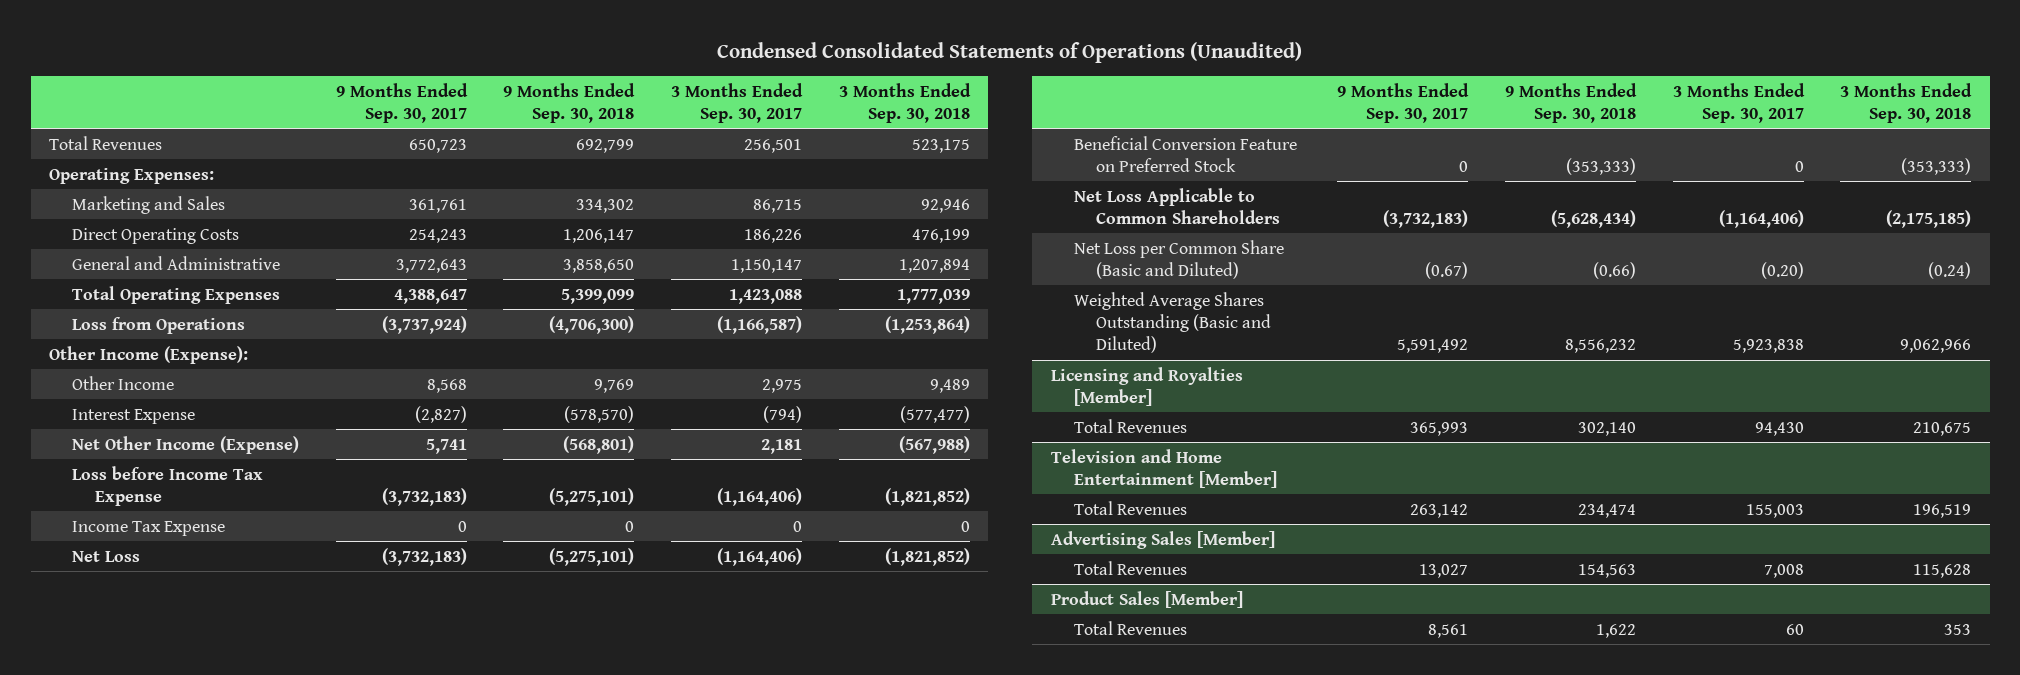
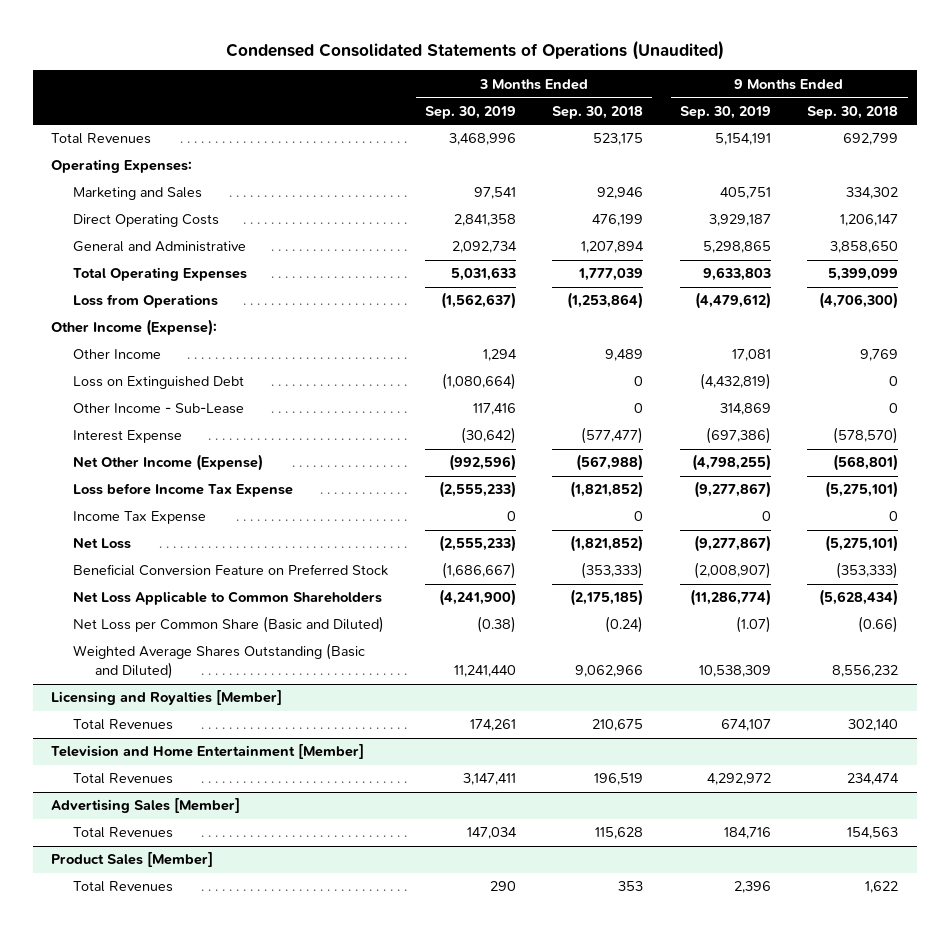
[335,82,468,123] 9 Months Ended Sep. 30, 2017 -> none
[671,82,804,123] 3 Months Ended Sep. 30, 2017 -> none
none -> [424,105,516,119] Sep. 30, 2019
none -> [679,105,771,119] Sep. 30, 2019
none -> [73,376,245,390] Loss on Extinguished Debt
none -> [73,403,245,415] Other Income - Sub-Lease

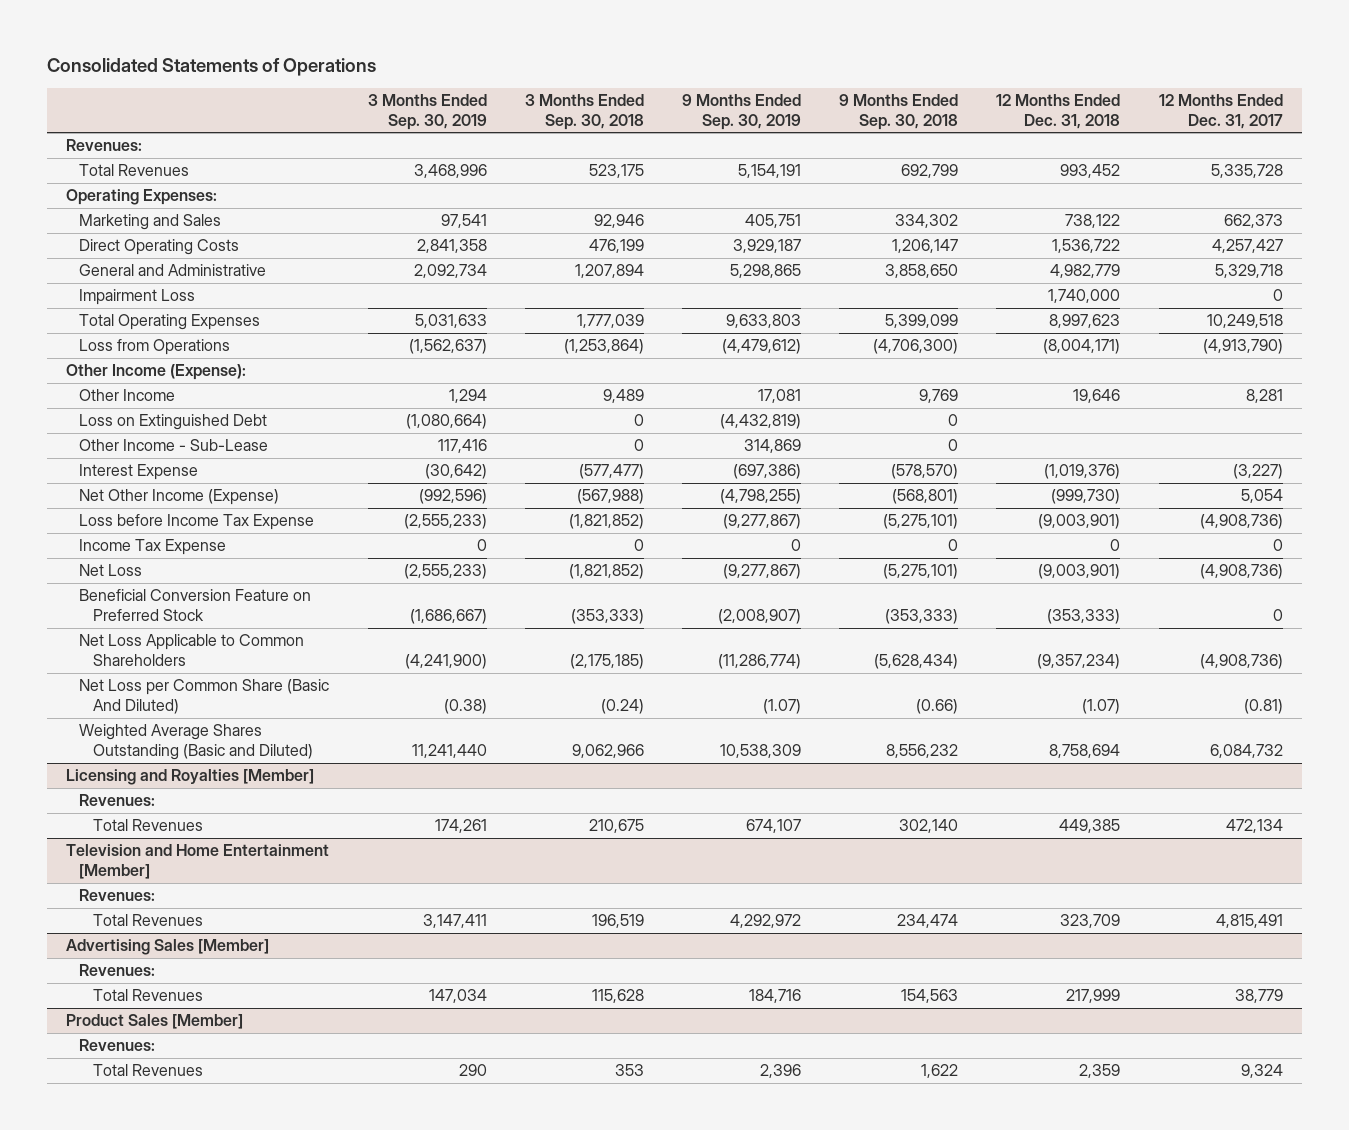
[225,39,724,60] Condensed Consolidated Statements of Operations (Unaudited) -> [47,57,377,76] Consolidated Statements of Operations
none -> [996,94,1121,129] 12 Months Ended Dec. 31, 2018
none -> [1158,94,1283,129] 12 Months Ended Dec. 31, 2017
none -> [66,139,143,152] Revenues:
none -> [79,289,196,306] Impairment Loss
[73,616,385,634] Net Loss per Common Share (Basic and Diluted) -> [79,679,330,714] Net Loss per Common Share (Basic And Diluted)
none -> [79,794,156,807] Revenues:
none -> [79,889,156,902] Revenues:
none -> [79,964,156,977] Revenues:
none -> [79,1039,156,1052] Revenues:

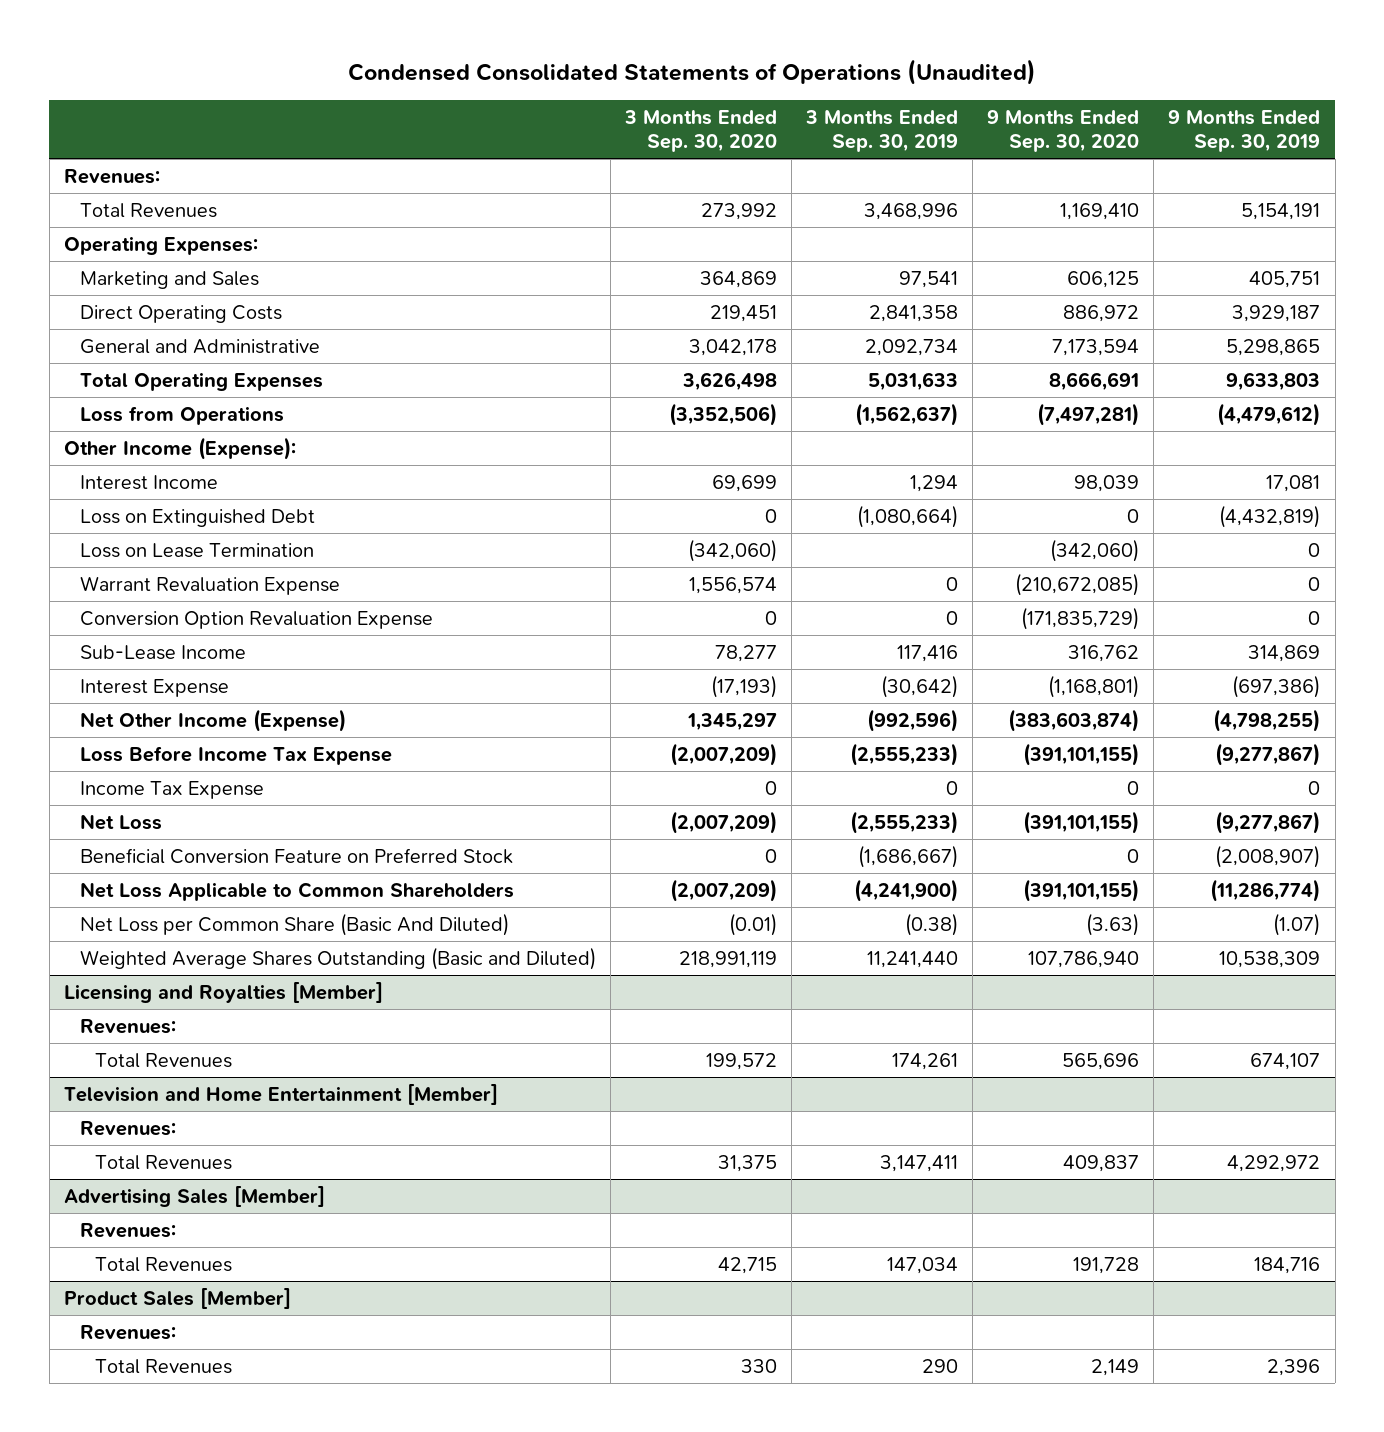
[47,57,377,76] Consolidated Statements of Operations -> [348,59,1037,86] Condensed Consolidated Statements of Operations (Unaudited)
[524,94,644,130] 3 Months Ended Sep. 30, 2018 -> none
[839,94,959,130] 9 Months Ended Sep. 30, 2018 -> none
[996,94,1121,129] 12 Months Ended Dec. 31, 2018 -> none
[1158,94,1283,129] 12 Months Ended Dec. 31, 2017 -> none
none -> [623,109,777,153] 3 Months Ended Sep. 30, 2020
none -> [987,109,1140,153] 9 Months Ended Sep. 30, 2020
[79,289,196,306] Impairment Loss -> none
[79,389,176,402] Other Income -> [79,474,218,490] Interest Income
none -> [79,542,314,558] Loss on Lease Termination
none -> [79,575,340,595] Warrant Revaluation Expense
none -> [79,610,433,629] Conversion Option Revaluation Expense
[79,439,269,452] Other Income - Sub-Lease -> [79,644,246,660] Sub-Lease Income
[79,514,315,531] Loss before Income Tax Expense -> [79,745,392,765] Loss Before Income Tax Expense

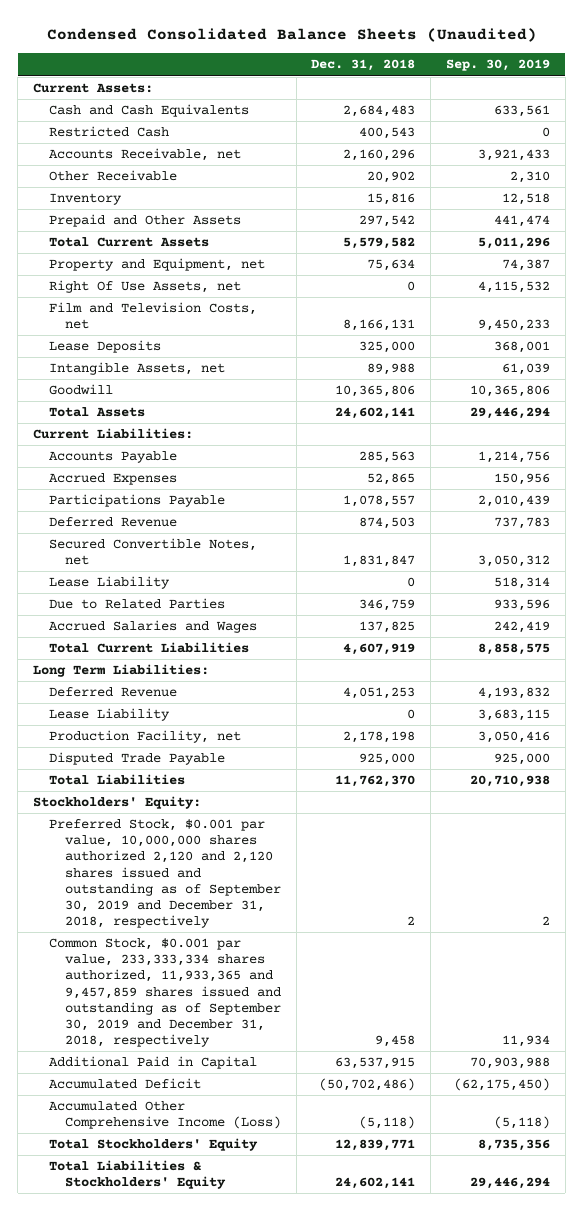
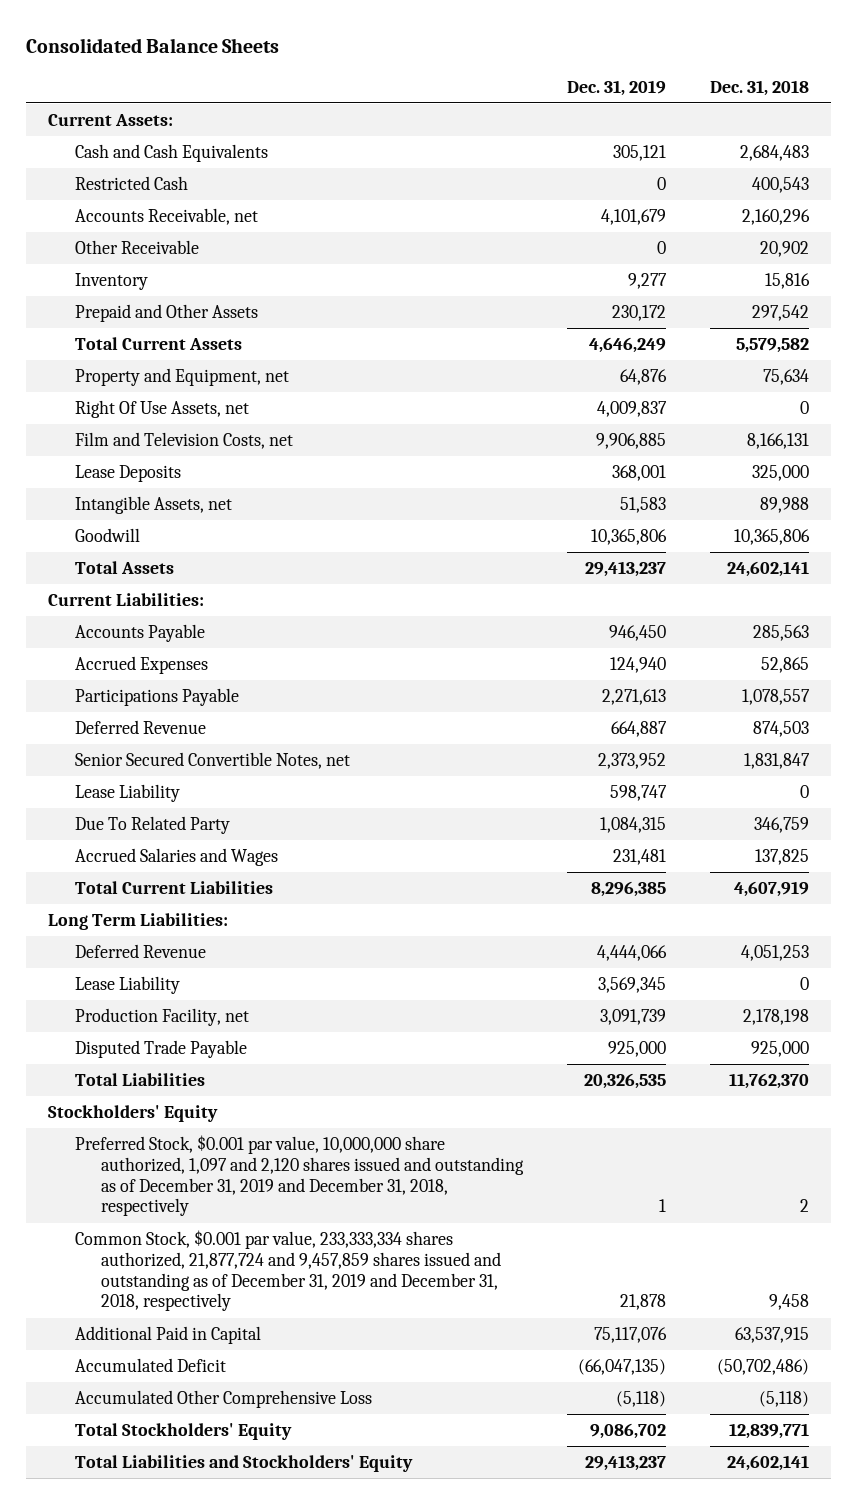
[46,28,537,43] Condensed Consolidated Balance Sheets (Unaudited) -> [26,38,280,54] Consolidated Balance Sheets
[445,59,550,72] Sep. 30, 2019 -> none
none -> [566,79,666,96] Dec. 31, 2019
[49,538,258,566] Secured Convertible Notes, net -> [74,751,350,769] Senior Secured Convertible Notes, net
[49,598,226,610] Due to Related Parties -> [74,815,230,834] Due To Related Party
[33,796,202,810] Stockholders' Equity: -> [48,1104,219,1122] Stockholders' Equity
[49,819,281,929] Preferred Stock, $0.001 par value, 10,000,000 shares authorized 2,120 and 2,120 shares issued and outstanding as of September 30, 2019 and December 31, 2018, respectively -> [74,1134,524,1217] Preferred Stock, $0.001 par value, 10,000,000 share authorized, 1,097 and 2,120 shares issued and outstanding as of December 31, 2019 and December 31, 2018, respectively
[49,938,281,1048] Common Stock, $0.001 par value, 233,333,334 shares authorized, 11,933,365 and 9,457,859 shares issued and outstanding as of September 30, 2019 and December 31, 2018, respectively -> [74,1229,501,1312] Common Stock, $0.001 par value, 233,333,334 shares authorized, 21,877,724 and 9,457,859 shares issued and outstanding as of December 31, 2019 and December 31, 2018, respectively
[49,1101,281,1130] Accumulated Other Comprehensive Income (Loss) -> [74,1389,372,1408] Accumulated Other Comprehensive Loss
[49,1160,226,1190] Total Liabilities & Stockholders' Equity -> [74,1454,413,1472] Total Liabilities and Stockholders' Equity

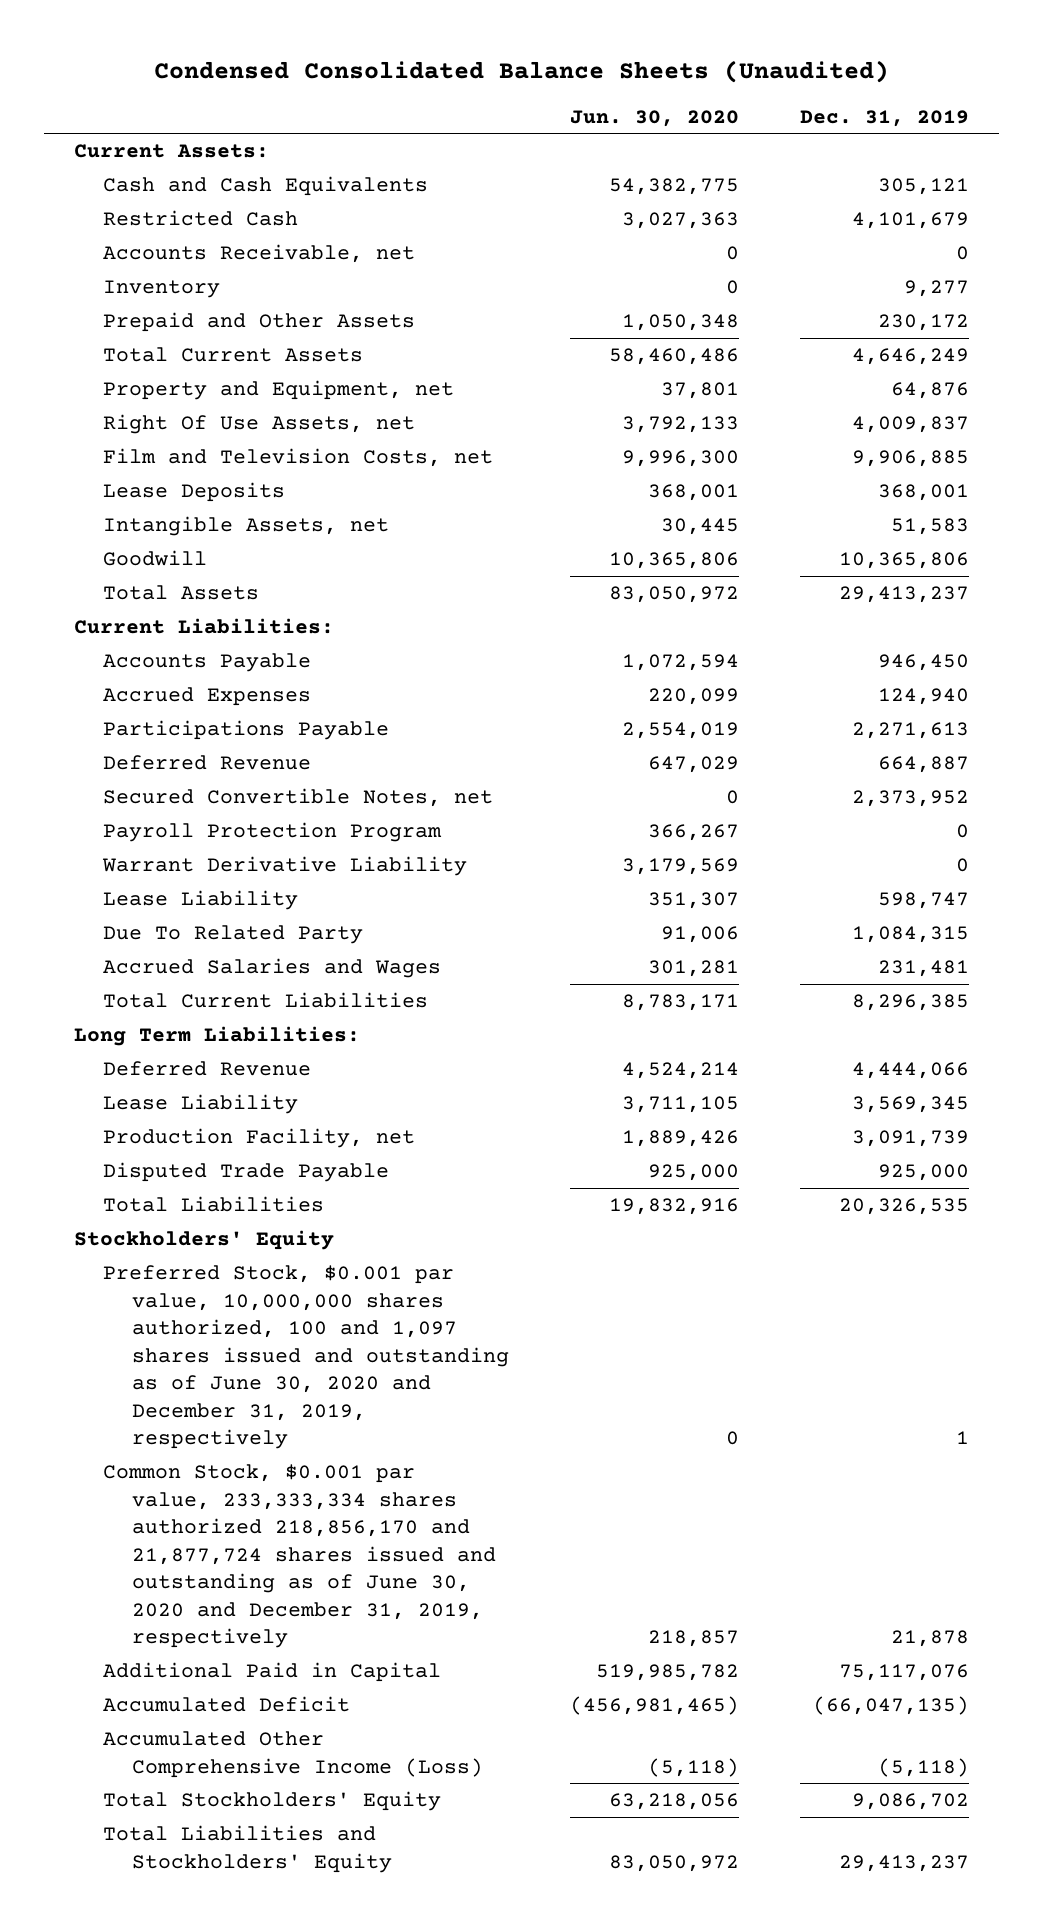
[26,38,280,54] Consolidated Balance Sheets -> [153,59,889,83] Condensed Consolidated Balance Sheets (Unaudited)
[709,79,809,96] Dec. 31, 2018 -> none
none -> [570,109,740,127] Jun. 30, 2020
[74,239,199,254] Other Receivable -> none
[656,176,666,190] 0 -> [851,212,969,230] 4,101,679
[600,208,666,225] 4,101,679 -> [955,246,969,261] 0
[74,751,350,769] Senior Secured Convertible Notes, net -> [103,788,494,808] Secured Convertible Notes, net
none -> [103,822,443,843] Payroll Protection Program
none -> [102,856,468,877] Warrant Derivative Liability
[74,1134,524,1217] Preferred Stock, $0.001 par value, 10,000,000 share authorized, 1,097 and 2,120 shares issued and outstanding as of December 31, 2019 and December 31, 2018, respectively -> [103,1265,510,1450] Preferred Stock, $0.001 par value, 10,000,000 shares authorized, 100 and 1,097 shares issued and outstanding as of June 30, 2020 and December 31, 2019, respectively
[74,1229,501,1312] Common Stock, $0.001 par value, 233,333,334 shares authorized, 21,877,724 and 9,457,859 shares issued and outstanding as of December 31, 2019 and December 31, 2018, respectively -> [103,1464,497,1649] Common Stock, $0.001 par value, 233,333,334 shares authorized 218,856,170 and 21,877,724 shares issued and outstanding as of June 30, 2020 and December 31, 2019, respectively
[74,1389,372,1408] Accumulated Other Comprehensive Loss -> [103,1731,484,1778] Accumulated Other Comprehensive Income (Loss)

